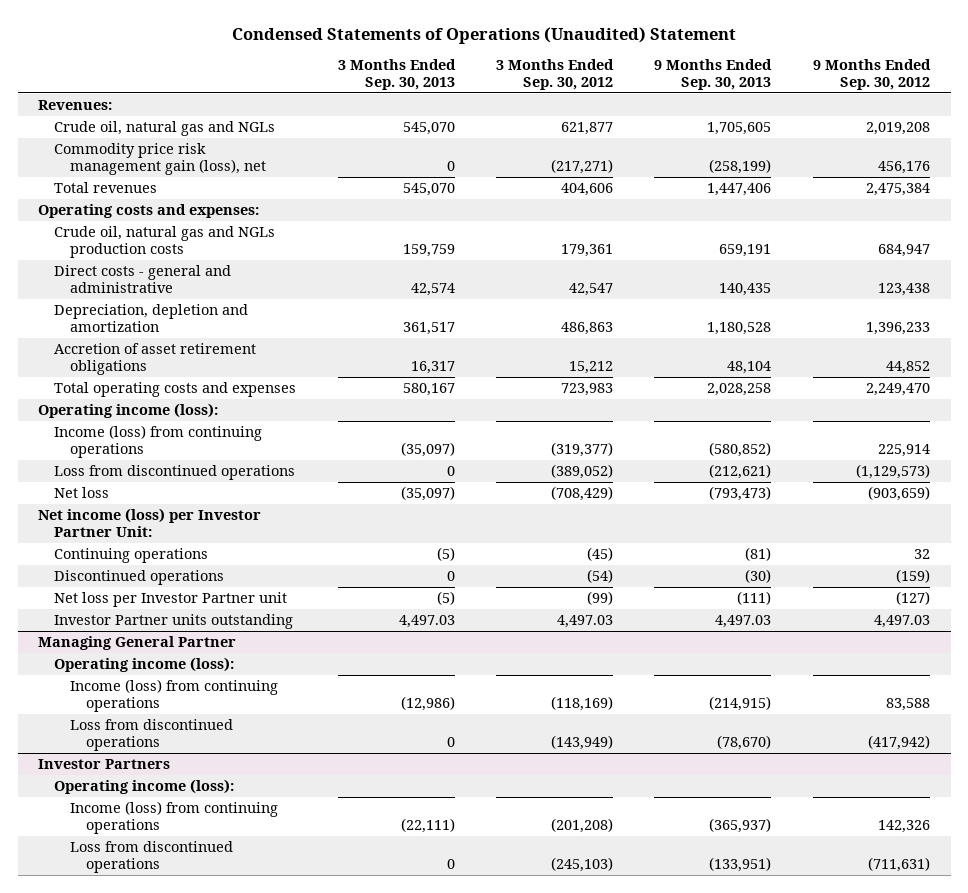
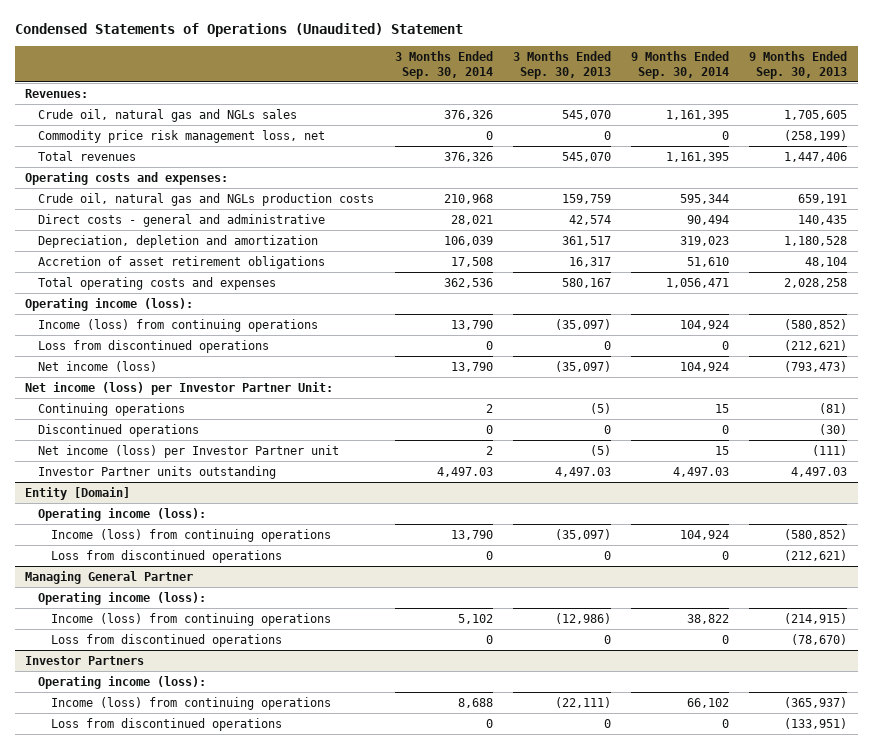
[496,59,615,91] 3 Months Ended Sep. 30, 2012 -> none
[812,59,931,91] 9 Months Ended Sep. 30, 2012 -> none
none -> [394,50,493,79] 3 Months Ended Sep. 30, 2014
none -> [631,50,730,79] 9 Months Ended Sep. 30, 2014
[54,120,276,136] Crude oil, natural gas and NGLs -> [38,108,298,122] Crude oil, natural gas and NGLs sales
[54,142,267,176] Commodity price risk management gain (loss), net -> [38,129,326,143] Commodity price risk management loss, net
[54,486,110,498] Net loss -> [38,360,158,372] Net income (loss)
[54,591,288,607] Net loss per Investor Partner unit -> [38,444,340,458] Net income (loss) per Investor Partner unit
none -> [25,486,131,500] Entity [Domain]
none -> [38,507,207,521] Operating income (loss):
none -> [51,528,332,542] Income (loss) from continuing operations
none -> [51,549,283,563] Loss from discontinued operations

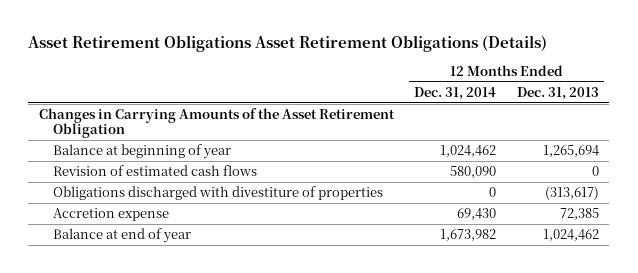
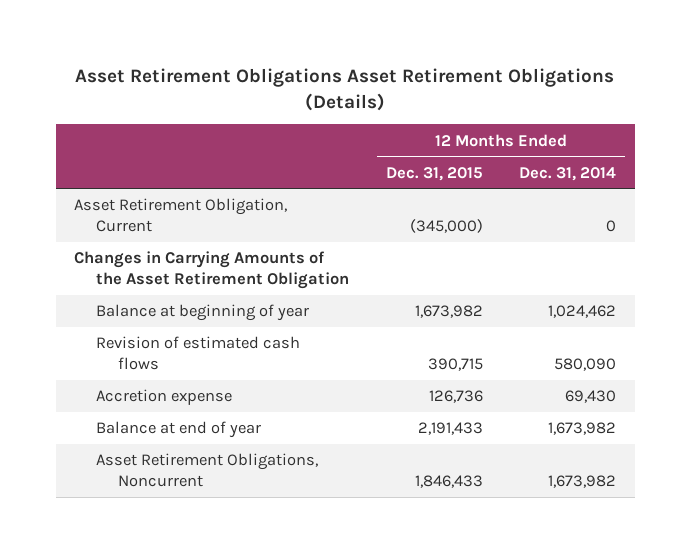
[517,86,600,100] Dec. 31, 2013 -> none
none -> [385,166,483,181] Dec. 31, 2015
none -> [74,198,288,233] Asset Retirement Obligation, Current
[52,186,383,201] Obligations discharged with divestiture of properties -> none
none -> [96,453,319,488] Asset Retirement Obligations, Noncurrent

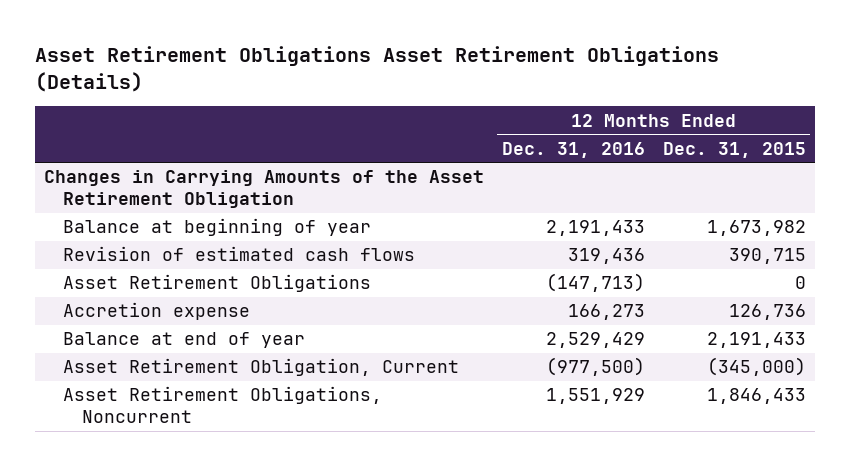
[519,166,617,181] Dec. 31, 2014 -> none
none -> [501,141,645,158] Dec. 31, 2016
none -> [62,274,371,293] Asset Retirement Obligations
[74,198,288,233] Asset Retirement Obligation, Current -> [62,358,459,377] Asset Retirement Obligation, Current

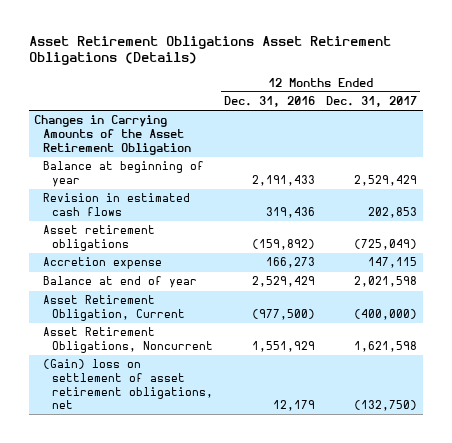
[662,141,806,158] Dec. 31, 2015 -> none
none -> [326,96,418,108] Dec. 31, 2017
[62,246,415,262] Revision of estimated cash flows -> [43,193,191,217] Revision in estimated cash flows
[62,274,371,293] Asset Retirement Obligations -> [43,225,156,252] Asset retirement obligations
[545,273,645,293] (147,713) -> [252,239,316,251] (159,892)
none -> [43,359,213,410] (Gain) loss on settlement of asset retirement obligations, net

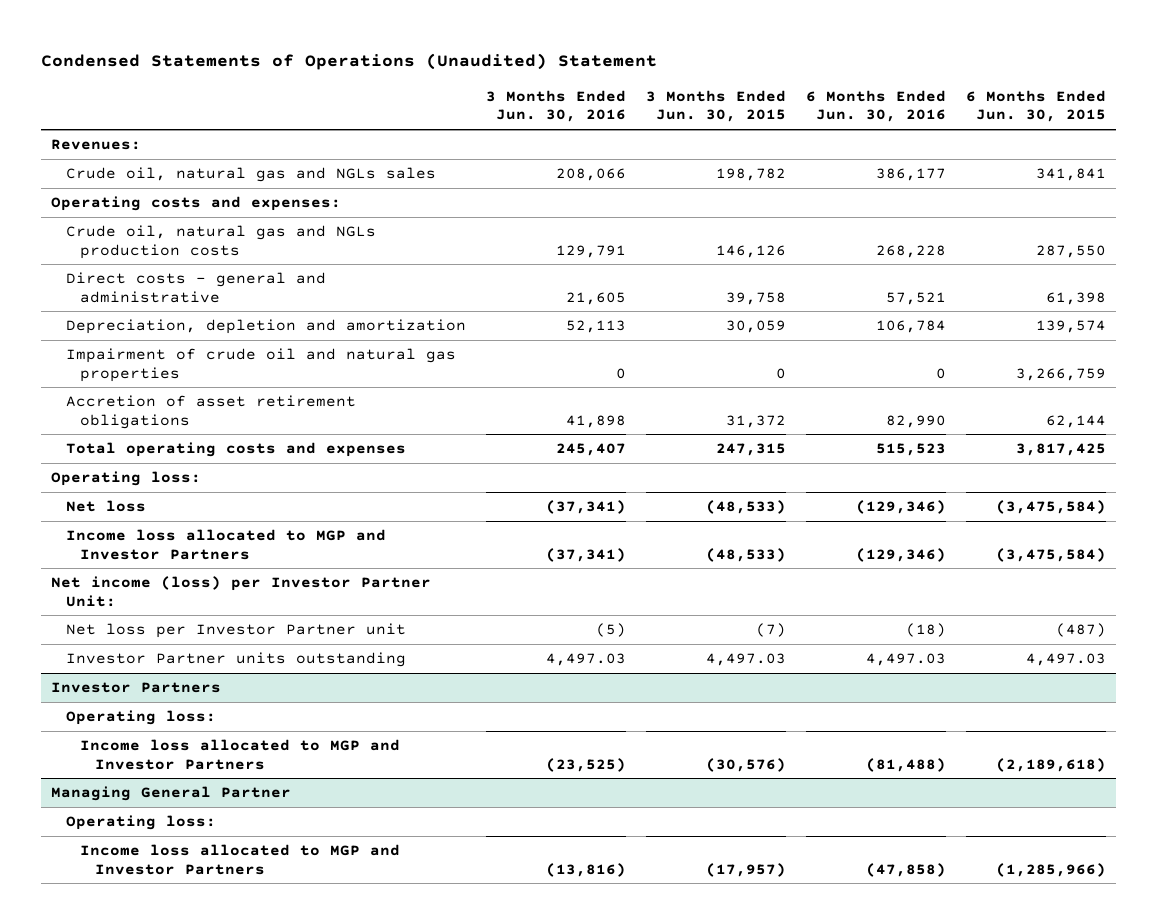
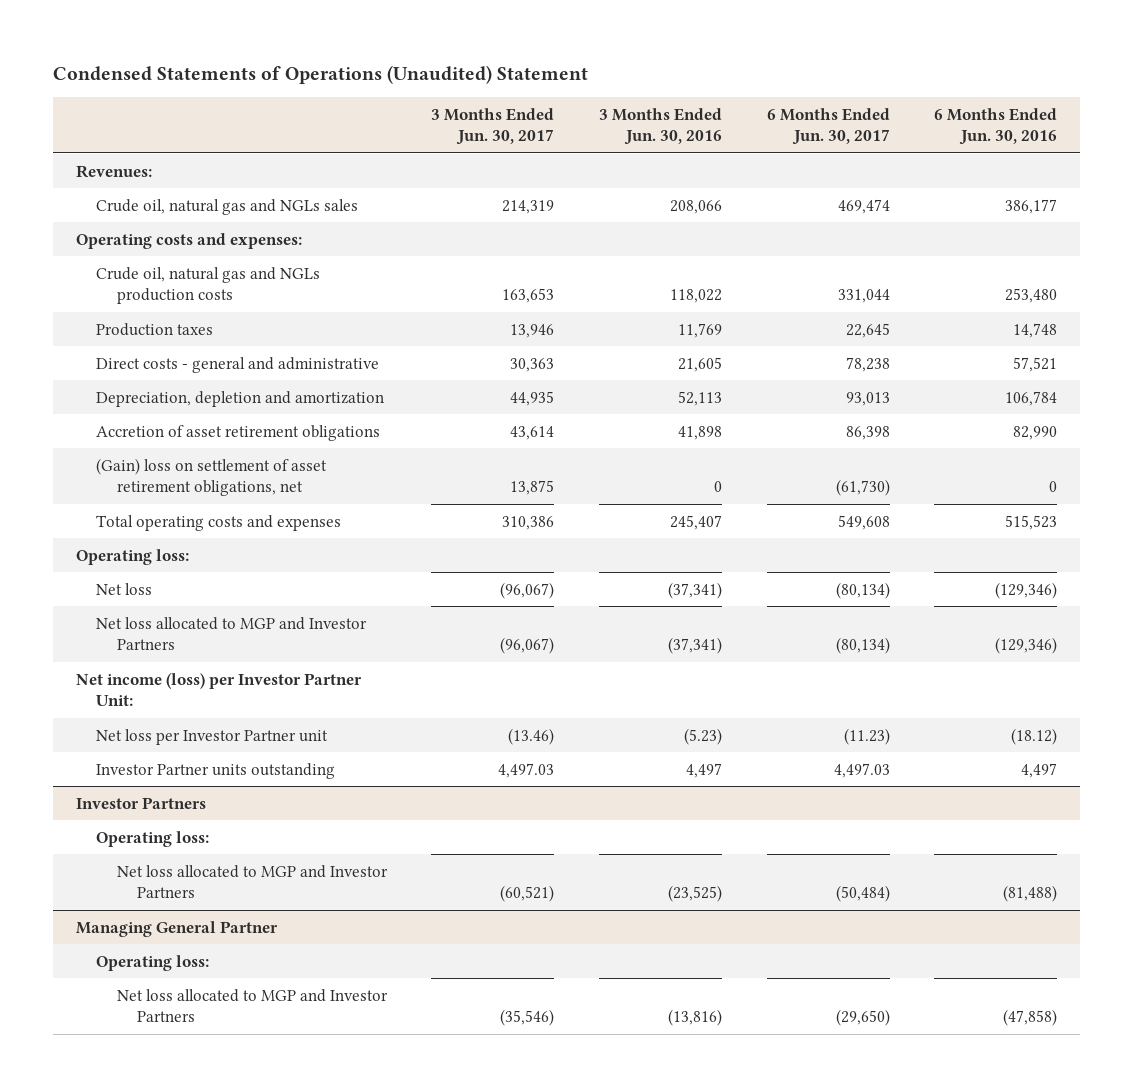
[645,89,786,123] 3 Months Ended Jun. 30, 2015 -> none
[965,89,1106,123] 6 Months Ended Jun. 30, 2015 -> none
none -> [431,107,555,146] 3 Months Ended Jun. 30, 2017
none -> [766,107,890,146] 6 Months Ended Jun. 30, 2017
[555,244,626,258] 129,791 -> [669,288,722,303] 118,022
[875,244,946,258] 268,228 -> [1005,287,1058,303] 253,480
none -> [96,322,214,336] Production taxes
[65,348,456,382] Impairment of crude oil and natural gas properties -> none
none -> [96,457,328,496] (Gain) loss on settlement of asset retirement obligations, net
[65,529,386,560] Income loss allocated to MGP and Investor Partners -> [96,616,368,650] Net loss allocated to MGP and Investor Partners
[595,623,626,638] (5) -> [683,727,722,745] (5.23)
[905,623,946,638] (18) -> [1011,727,1058,745] (18.12)
[545,653,626,667] 4,497.03 -> [685,762,722,778] 4,497
[865,653,946,667] 4,497.03 -> [1021,762,1058,778] 4,497
[80,739,401,770] Income loss allocated to MGP and Investor Partners -> [116,864,388,898] Net loss allocated to MGP and Investor Partners
[80,844,401,875] Income loss allocated to MGP and Investor Partners -> [116,988,388,1022] Net loss allocated to MGP and Investor Partners

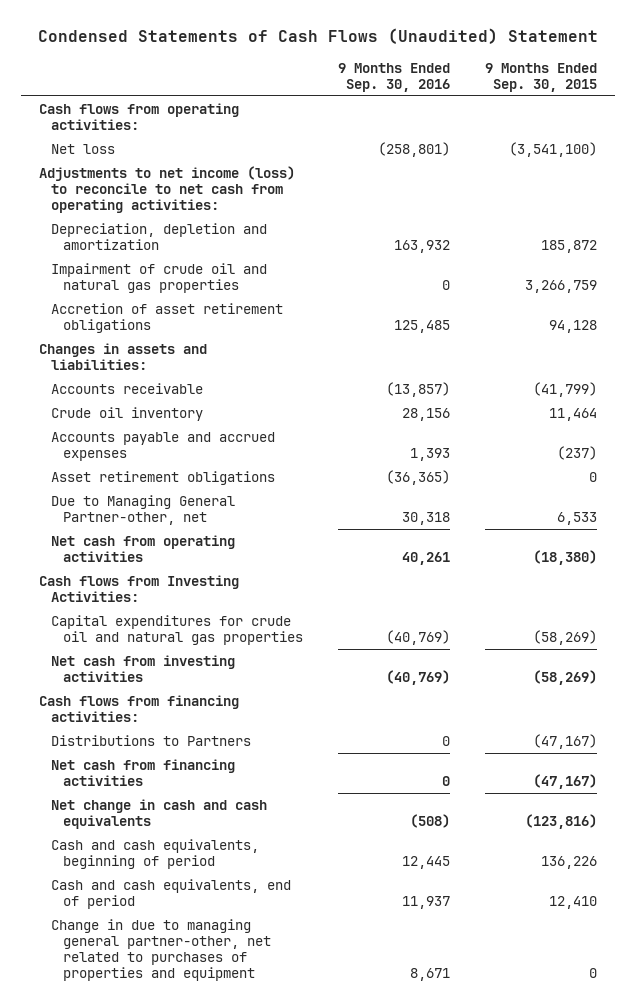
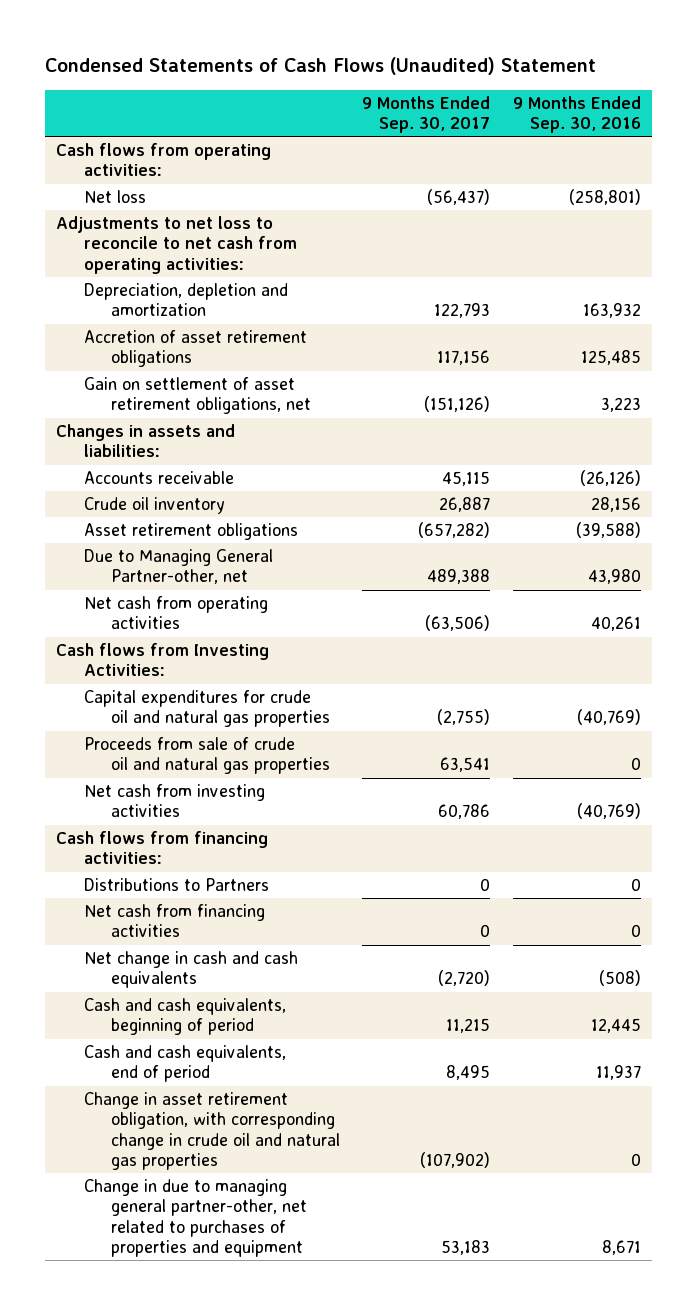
[485,62,598,92] 9 Months Ended Sep. 30, 2015 -> none
none -> [362,95,491,134] 9 Months Ended Sep. 30, 2017
[38,165,295,214] Adjustments to net income (loss) to reconcile to net cash from operating activities: -> [56,216,297,274] Adjustments to net loss to reconcile to net cash from operating activities:
[50,262,267,293] Impairment of crude oil and natural gas properties -> none
none -> [83,377,312,415] Gain on settlement of asset retirement obligations, net
[386,381,451,397] (13,857) -> [579,470,641,487] (26,126)
[50,431,275,461] Accounts payable and accrued expenses -> none
[386,469,451,485] (36,365) -> [575,522,641,539] (39,588)
[402,511,451,525] 30,318 -> [587,569,641,585] 43,980
none -> [83,737,331,775] Proceeds from sale of crude oil and natural gas properties
none -> [83,1092,341,1170] Change in asset retirement obligation, with corresponding change in crude oil and natural gas properties

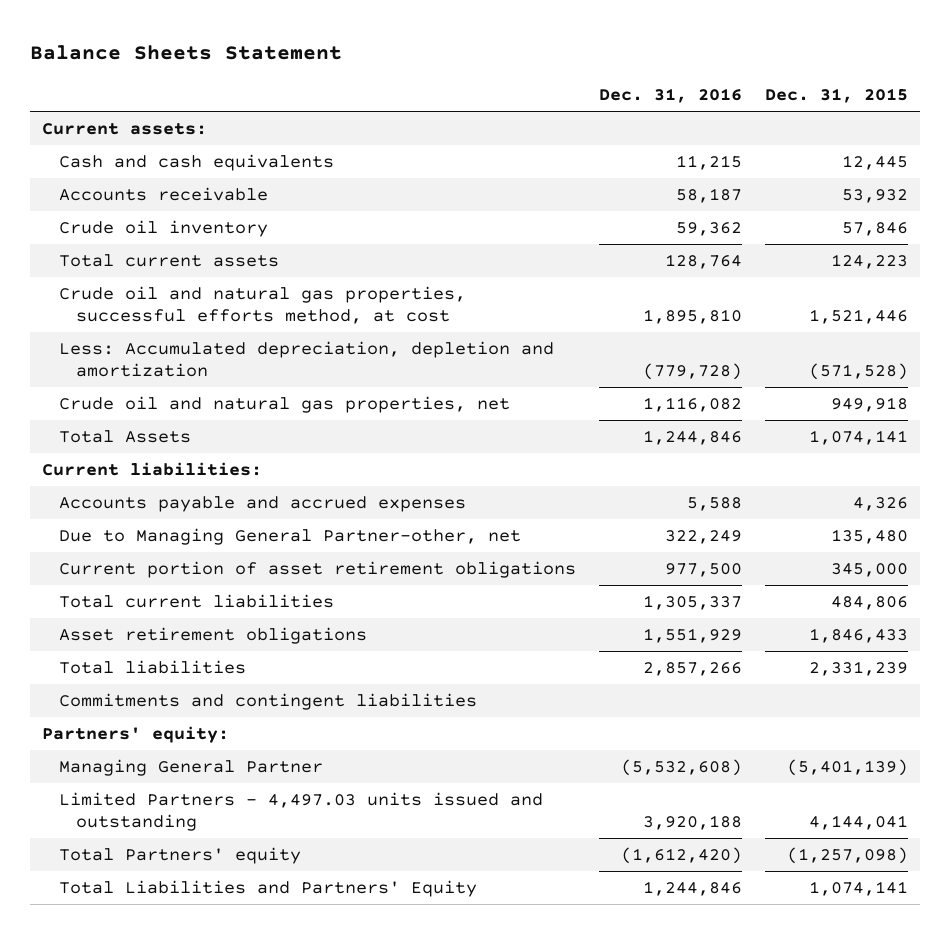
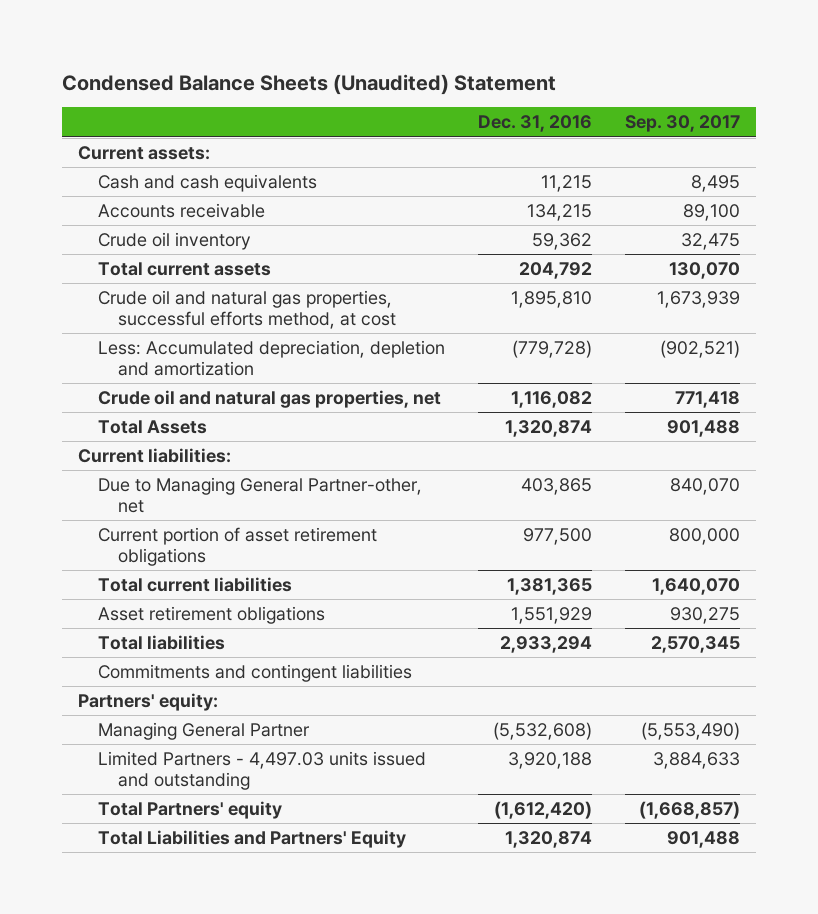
[30,45,343,61] Balance Sheets Statement -> [61,73,556,95] Condensed Balance Sheets (Unaudited) Statement
[765,88,909,104] Dec. 31, 2015 -> none
none -> [624,115,740,133] Sep. 30, 2017
[675,188,742,204] 58,187 -> [526,203,592,221] 134,215
[664,254,742,270] 128,764 -> [518,261,592,279] 204,792
[642,430,742,446] 1,244,846 -> [504,419,592,437] 1,320,874
[58,496,466,513] Accounts payable and accrued expenses -> none
[664,530,742,545] 322,249 -> [520,477,592,495] 403,865
[642,595,742,611] 1,305,337 -> [506,577,592,595] 1,381,365
[642,662,742,677] 2,857,266 -> [499,635,592,653] 2,933,294
[642,881,742,897] 1,244,846 -> [504,830,592,848] 1,320,874

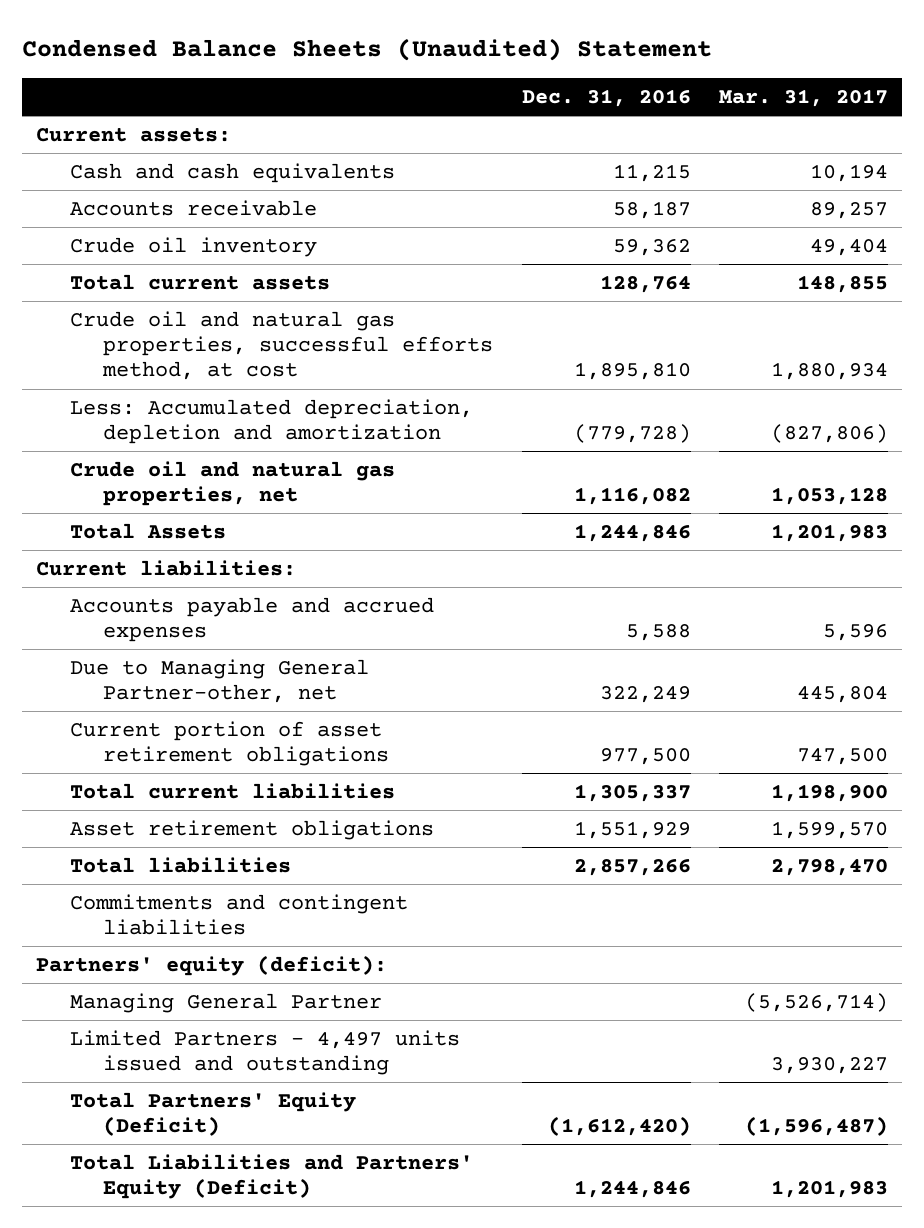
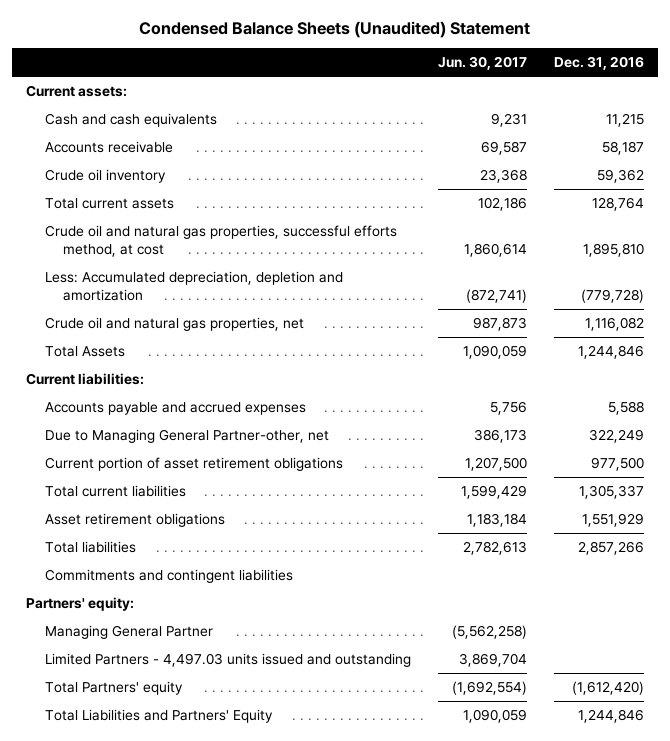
[719,88,889,107] Mar. 31, 2017 -> none
none -> [437,56,527,71] Jun. 30, 2017
[36,955,388,977] Partners' equity (deficit): -> [25,597,134,612] Partners' equity:
[69,1030,460,1076] Limited Partners - 4,497 units issued and outstanding -> [44,653,411,668] Limited Partners - 4,497.03 units issued and outstanding
[69,1092,356,1137] Total Partners' Equity (Deficit) -> [44,681,183,696] Total Partners' equity
[69,1154,473,1200] Total Liabilities and Partners' Equity (Deficit) -> [44,709,273,724] Total Liabilities and Partners' Equity

